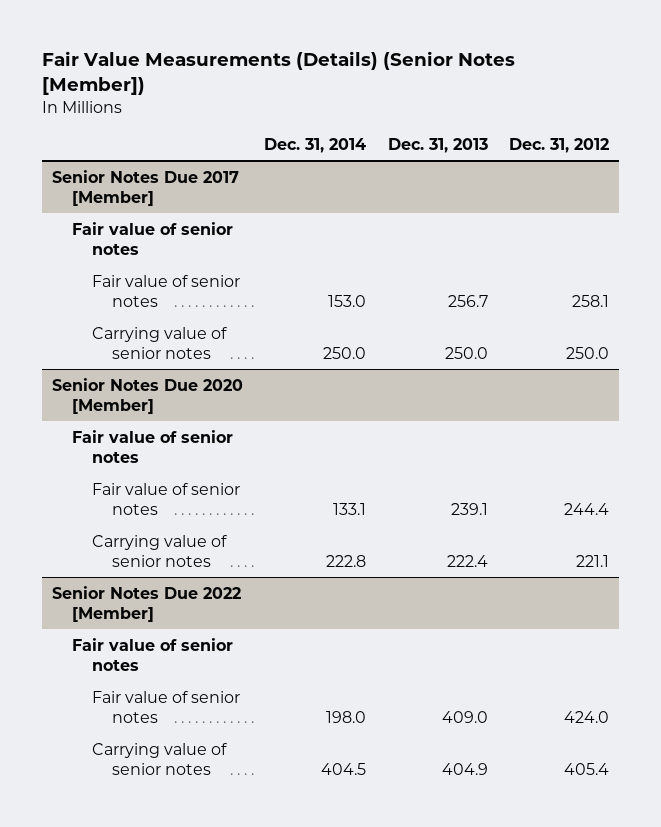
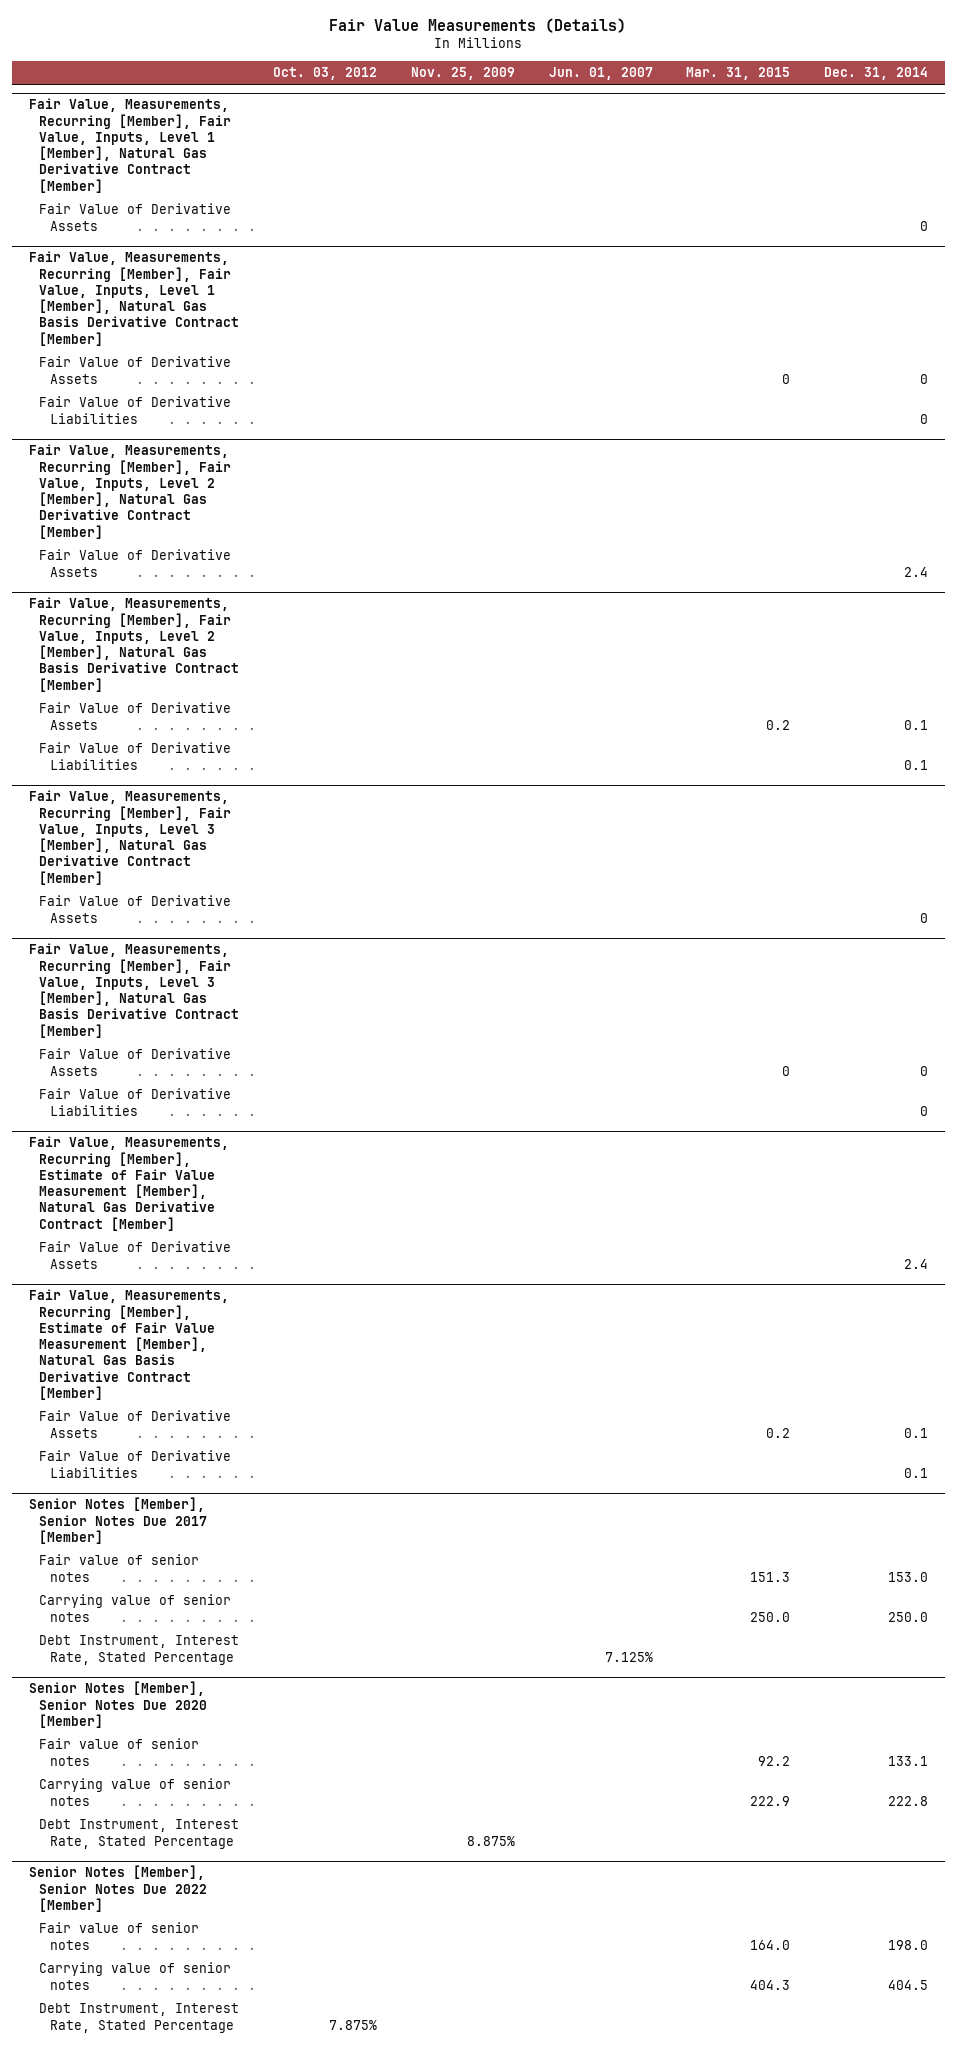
[41,51,515,96] Fair Value Measurements (Details) (Senior Notes [Member]) -> [329,18,627,34] Fair Value Measurements (Details)
[387,138,488,154] Dec. 31, 2013 -> none
[508,138,609,154] Dec. 31, 2012 -> none
none -> [272,67,377,81] Oct. 03, 2012
none -> [410,67,515,81] Nov. 25, 2009
none -> [548,67,653,81] Jun. 01, 2007
none -> [686,67,791,81] Mar. 31, 2015
[71,221,233,255] Fair value of senior notes -> none
none -> [28,98,232,193] Fair Value, Measurements, Recurring [Member], Fair Value, Inputs, Level 1 [Member], Natural Gas Derivative Contract [Member]
none -> [39,203,232,231] Fair Value of Derivative Assets
none -> [28,251,240,346] Fair Value, Measurements, Recurring [Member], Fair Value, Inputs, Level 1 [Member], Natural Gas Basis Derivative Contract [Member]
none -> [39,356,232,384] Fair Value of Derivative Assets
none -> [39,396,232,424] Fair Value of Derivative Liabilities
none -> [28,444,232,539] Fair Value, Measurements, Recurring [Member], Fair Value, Inputs, Level 2 [Member], Natural Gas Derivative Contract [Member]
none -> [39,549,232,577] Fair Value of Derivative Assets
none -> [28,597,240,692] Fair Value, Measurements, Recurring [Member], Fair Value, Inputs, Level 2 [Member], Natural Gas Basis Derivative Contract [Member]
none -> [39,702,232,730] Fair Value of Derivative Assets
none -> [39,742,232,770] Fair Value of Derivative Liabilities
none -> [28,790,232,885] Fair Value, Measurements, Recurring [Member], Fair Value, Inputs, Level 3 [Member], Natural Gas Derivative Contract [Member]
none -> [39,895,232,923] Fair Value of Derivative Assets
none -> [28,943,240,1038] Fair Value, Measurements, Recurring [Member], Fair Value, Inputs, Level 3 [Member], Natural Gas Basis Derivative Contract [Member]
none -> [39,1048,232,1076] Fair Value of Derivative Assets
none -> [39,1088,232,1116] Fair Value of Derivative Liabilities
none -> [28,1136,229,1231] Fair Value, Measurements, Recurring [Member], Estimate of Fair Value Measurement [Member], Natural Gas Derivative Contract [Member]
none -> [39,1241,232,1269] Fair Value of Derivative Assets
none -> [28,1289,229,1400] Fair Value, Measurements, Recurring [Member], Estimate of Fair Value Measurement [Member], Natural Gas Basis Derivative Contract [Member]
none -> [39,1410,232,1438] Fair Value of Derivative Assets
none -> [39,1450,232,1478] Fair Value of Derivative Liabilities
[52,169,240,206] Senior Notes Due 2017 [Member] -> [28,1497,208,1544] Senior Notes [Member], Senior Notes Due 2017 [Member]
[71,429,233,463] Fair value of senior notes -> none
none -> [39,1635,240,1665] Debt Instrument, Interest Rate, Stated Percentage
[52,377,244,414] Senior Notes Due 2020 [Member] -> [28,1681,208,1728] Senior Notes [Member], Senior Notes Due 2020 [Member]
[71,637,233,671] Fair value of senior notes -> none
none -> [39,1819,240,1849] Debt Instrument, Interest Rate, Stated Percentage
[52,585,242,622] Senior Notes Due 2022 [Member] -> [28,1865,208,1912] Senior Notes [Member], Senior Notes Due 2022 [Member]
none -> [39,2003,240,2033] Debt Instrument, Interest Rate, Stated Percentage

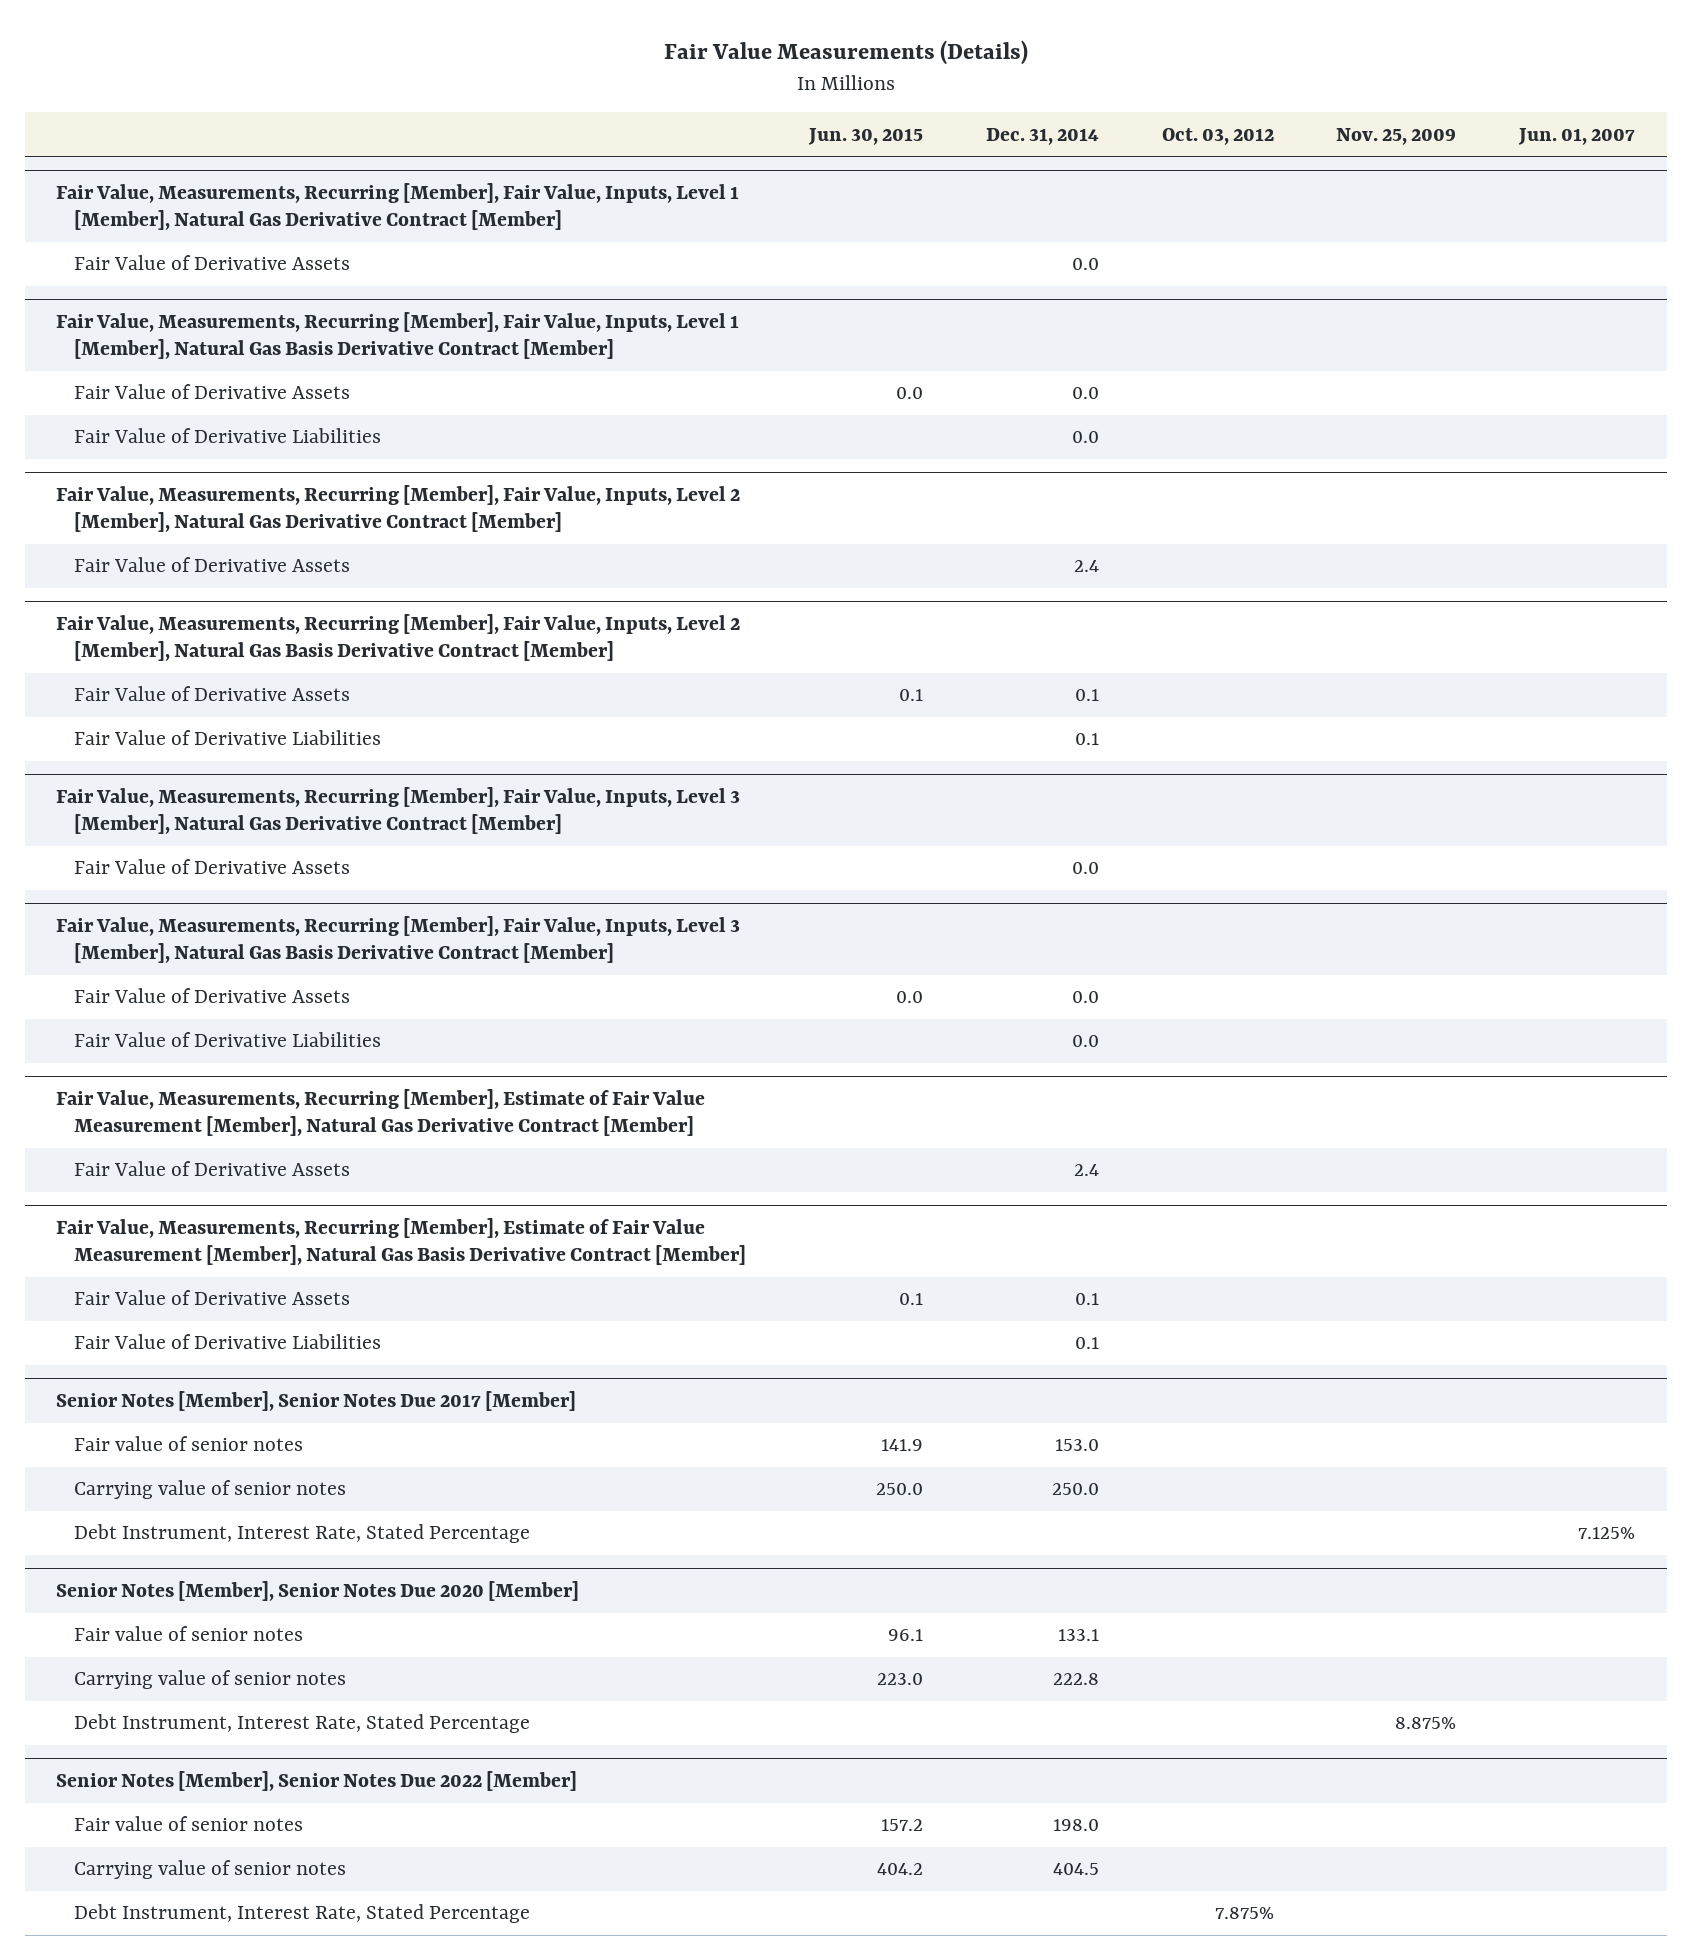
[686,67,791,81] Mar. 31, 2015 -> none
none -> [807,127,923,145] Jun. 30, 2015
[920,220,929,231] 0 -> [1071,258,1099,271] 0.0
[920,373,929,384] 0 -> [1071,387,1099,400] 0.0
[920,413,929,424] 0 -> [1071,431,1099,444] 0.0
[920,912,929,923] 0 -> [1071,862,1099,875] 0.0
[920,1065,929,1076] 0 -> [1071,991,1099,1004] 0.0
[920,1105,929,1116] 0 -> [1071,1035,1099,1048] 0.0

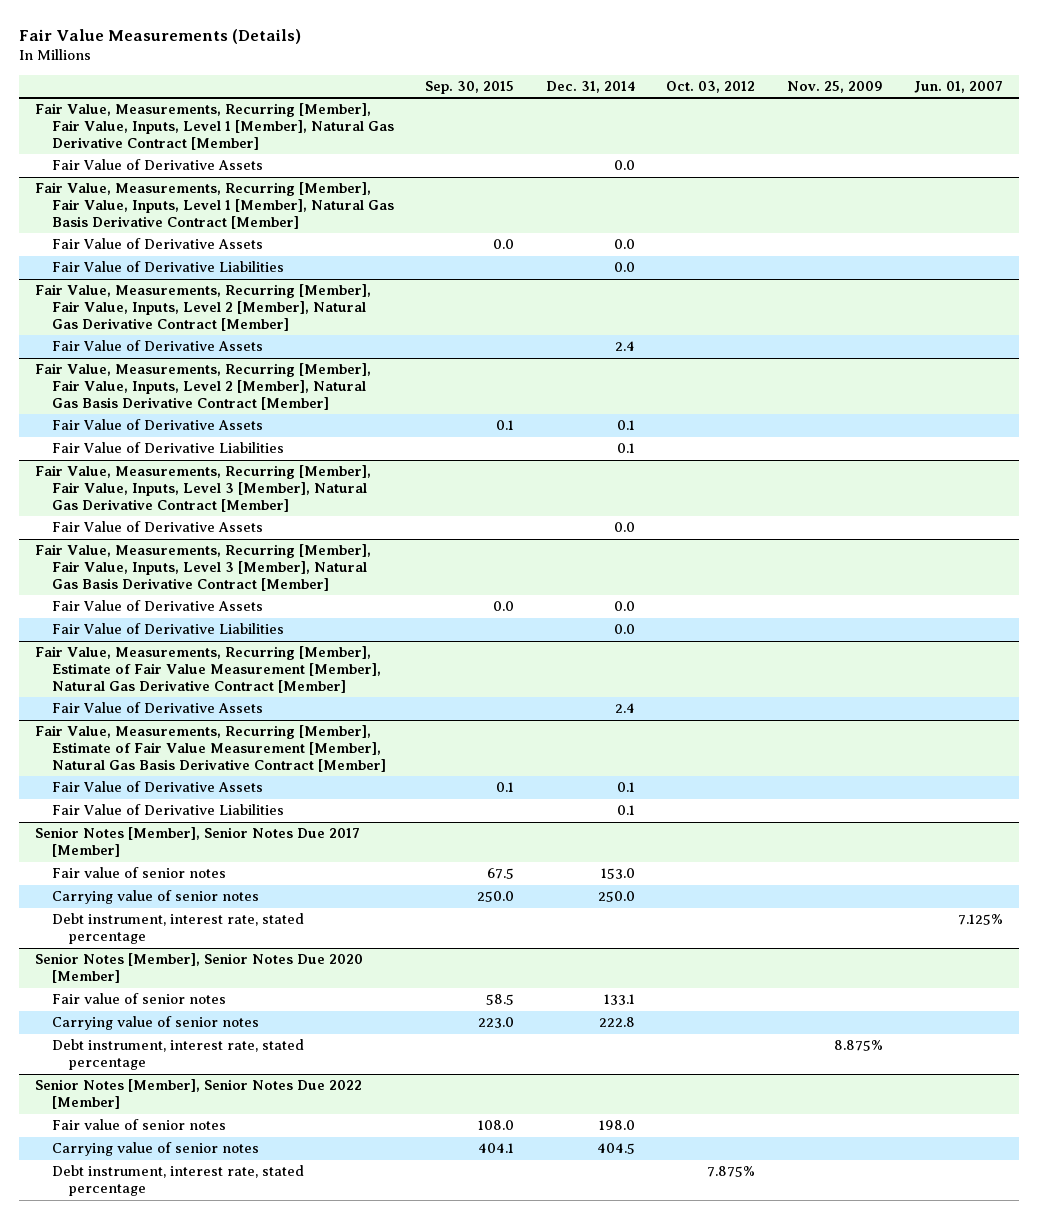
[807,127,923,145] Jun. 30, 2015 -> none
none -> [425,80,515,94] Sep. 30, 2015
[74,1524,531,1544] Debt Instrument, Interest Rate, Stated Percentage -> [51,913,304,945] Debt instrument, interest rate, stated percentage
[74,1714,531,1734] Debt Instrument, Interest Rate, Stated Percentage -> [51,1039,304,1071] Debt instrument, interest rate, stated percentage
[74,1904,531,1924] Debt Instrument, Interest Rate, Stated Percentage -> [51,1165,304,1197] Debt instrument, interest rate, stated percentage

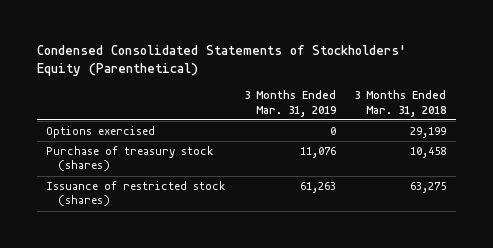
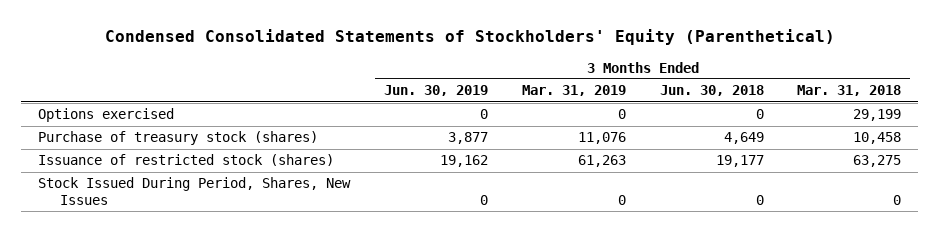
none -> [383,85,488,97] Jun. 30, 2019
none -> [659,85,764,97] Jun. 30, 2018
none -> [37,177,351,205] Stock Issued During Period, Shares, New Issues

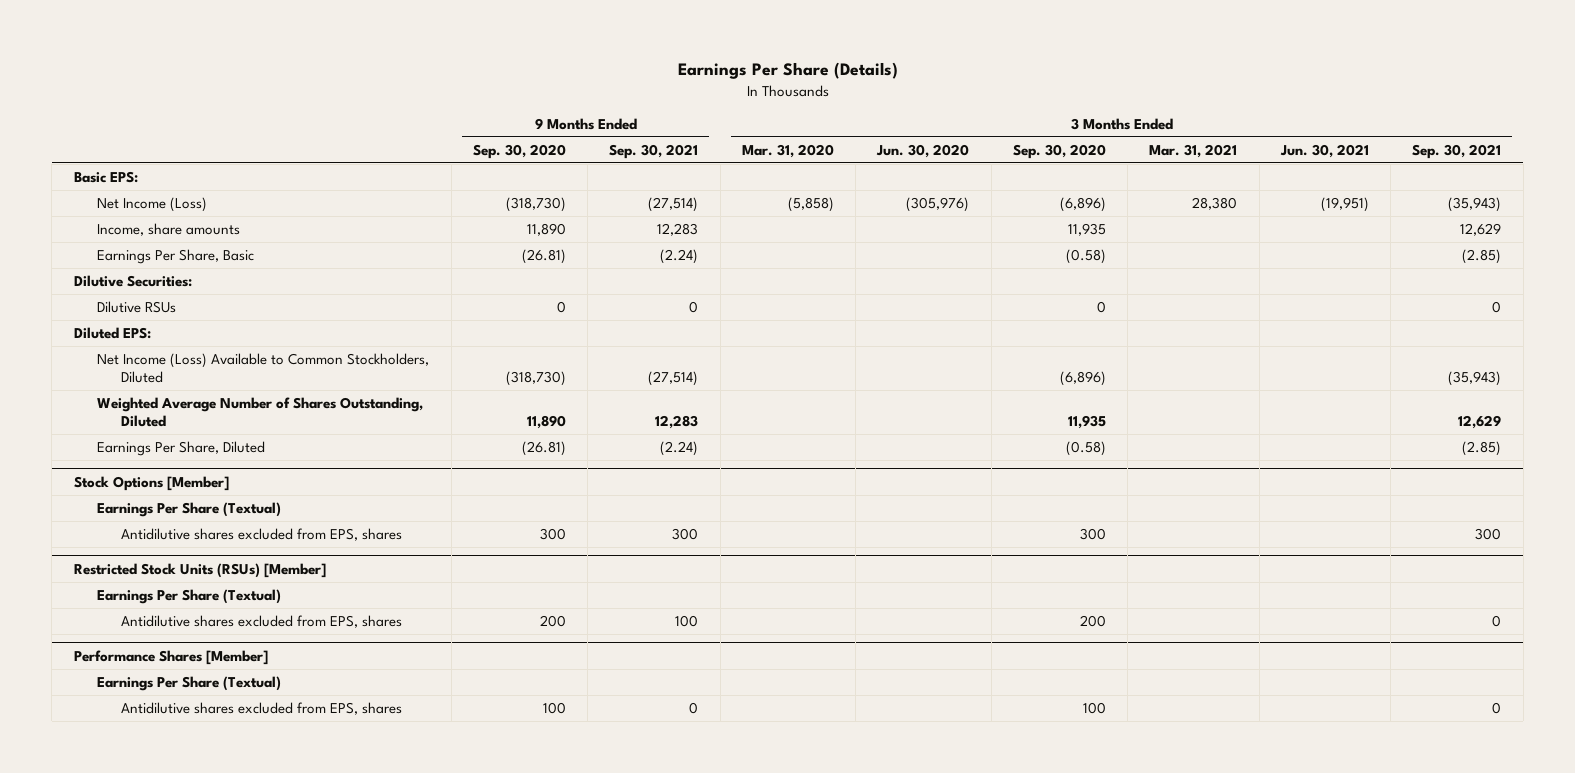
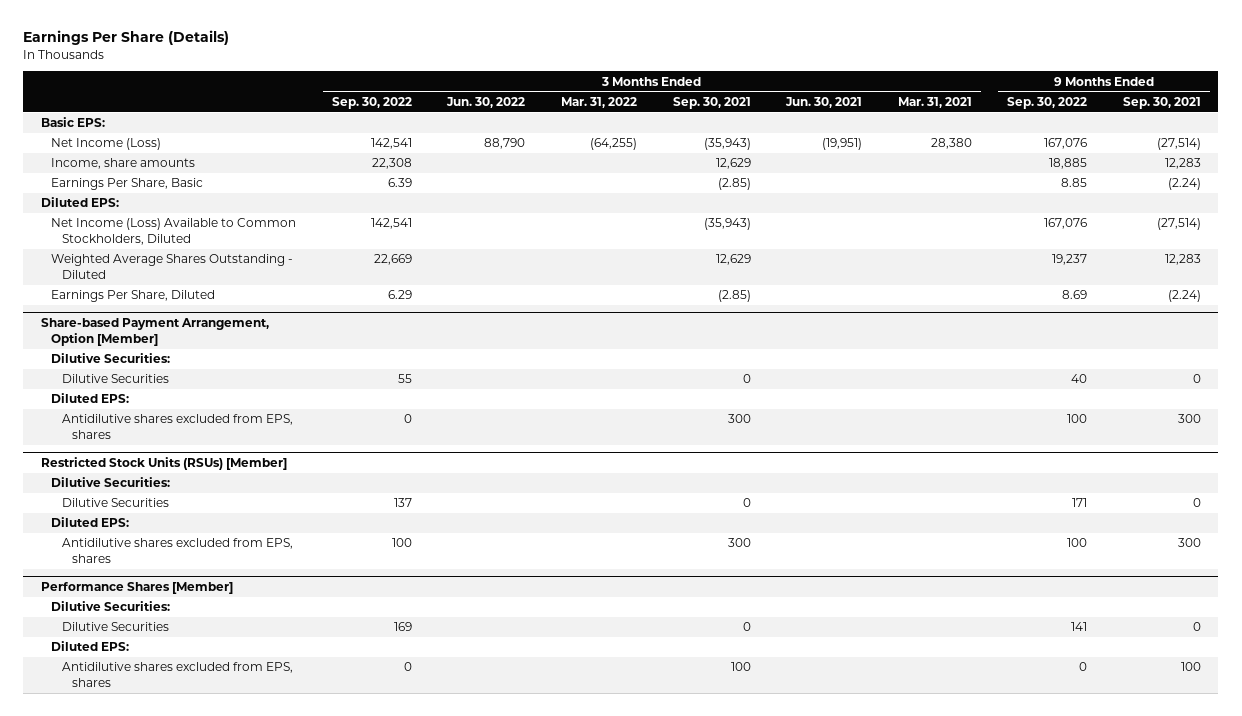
[472,143,566,159] Sep. 30, 2020 -> none
[741,143,834,158] Mar. 31, 2020 -> none
[876,143,970,158] Jun. 30, 2020 -> none
[1012,143,1106,159] Sep. 30, 2020 -> none
none -> [331,96,412,109] Sep. 30, 2022
none -> [446,96,526,108] Jun. 30, 2022
none -> [560,96,637,108] Mar. 31, 2022
none -> [1007,96,1088,109] Sep. 30, 2022
[73,274,192,287] Dilutive Securities: -> none
[97,300,177,313] Dilutive RSUs -> none
[97,396,424,427] Weighted Average Number of Shares Outstanding, Diluted -> [51,254,294,280] Weighted Average Shares Outstanding - Diluted
[97,501,282,517] Earnings Per Share (Textual) -> none
[73,475,229,491] Stock Options [Member] -> [41,318,270,346] Share-based Payment Arrangement, Option [Member]
none -> [51,353,171,364] Dilutive Securities:
none -> [61,374,169,384] Dilutive Securities
none -> [51,393,130,404] Diluted EPS:
[97,588,282,604] Earnings Per Share (Textual) -> none
none -> [51,477,171,488] Dilutive Securities:
none -> [61,498,169,508] Dilutive Securities
none -> [51,517,130,528] Diluted EPS:
[675,614,699,627] 100 -> [1177,538,1201,548] 300
[1492,614,1502,627] 0 -> [727,538,751,548] 300
[97,675,282,691] Earnings Per Share (Textual) -> none
none -> [51,601,171,612] Dilutive Securities:
none -> [61,622,169,632] Dilutive Securities
none -> [51,641,130,652] Diluted EPS:
[689,701,699,714] 0 -> [1180,662,1201,672] 100
[1492,701,1502,714] 0 -> [730,662,751,672] 100

